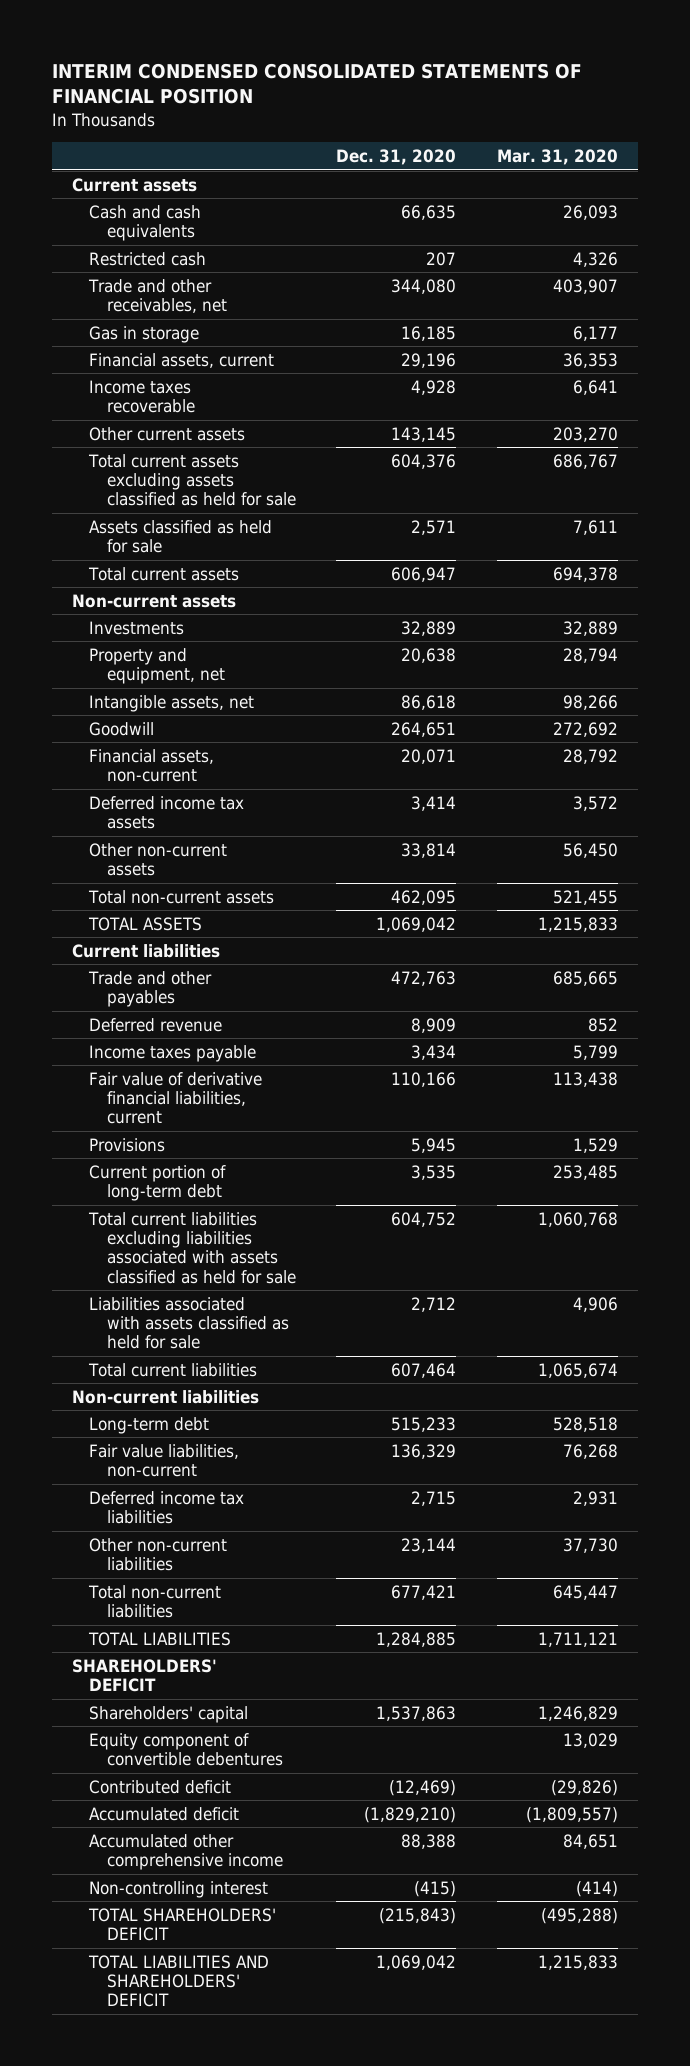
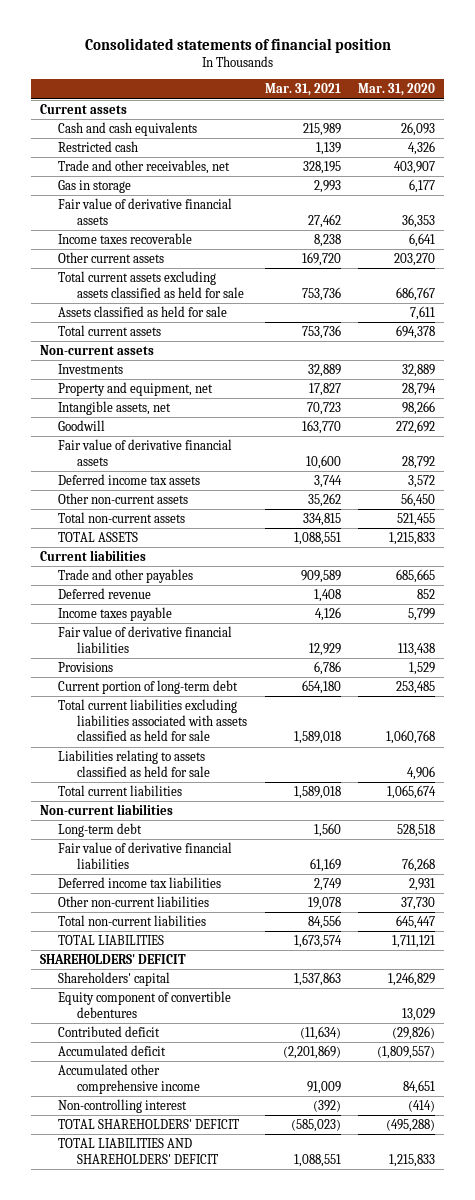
[51,62,582,105] INTERIM CONDENSED CONSOLIDATED STATEMENTS OF FINANCIAL POSITION -> [84,38,391,54] Consolidated statements of financial position
[336,149,457,166] Dec. 31, 2020 -> none
none -> [264,83,341,97] Mar. 31, 2021
[89,352,275,368] Financial assets, current -> [58,197,233,225] Fair value of derivative financial assets
[89,748,215,783] Financial assets, non-current -> [58,438,233,466] Fair value of derivative financial assets
[89,1071,263,1125] Fair value of derivative financial liabilities, current -> [58,625,233,653] Fair value of derivative financial liabilities
[89,1296,289,1350] Liabilities associated with assets classified as held for sale -> [58,749,210,777] Liabilities relating to assets classified as held for sale
[89,1443,240,1478] Fair value liabilities, non-current -> [58,841,233,869] Fair value of derivative financial liabilities

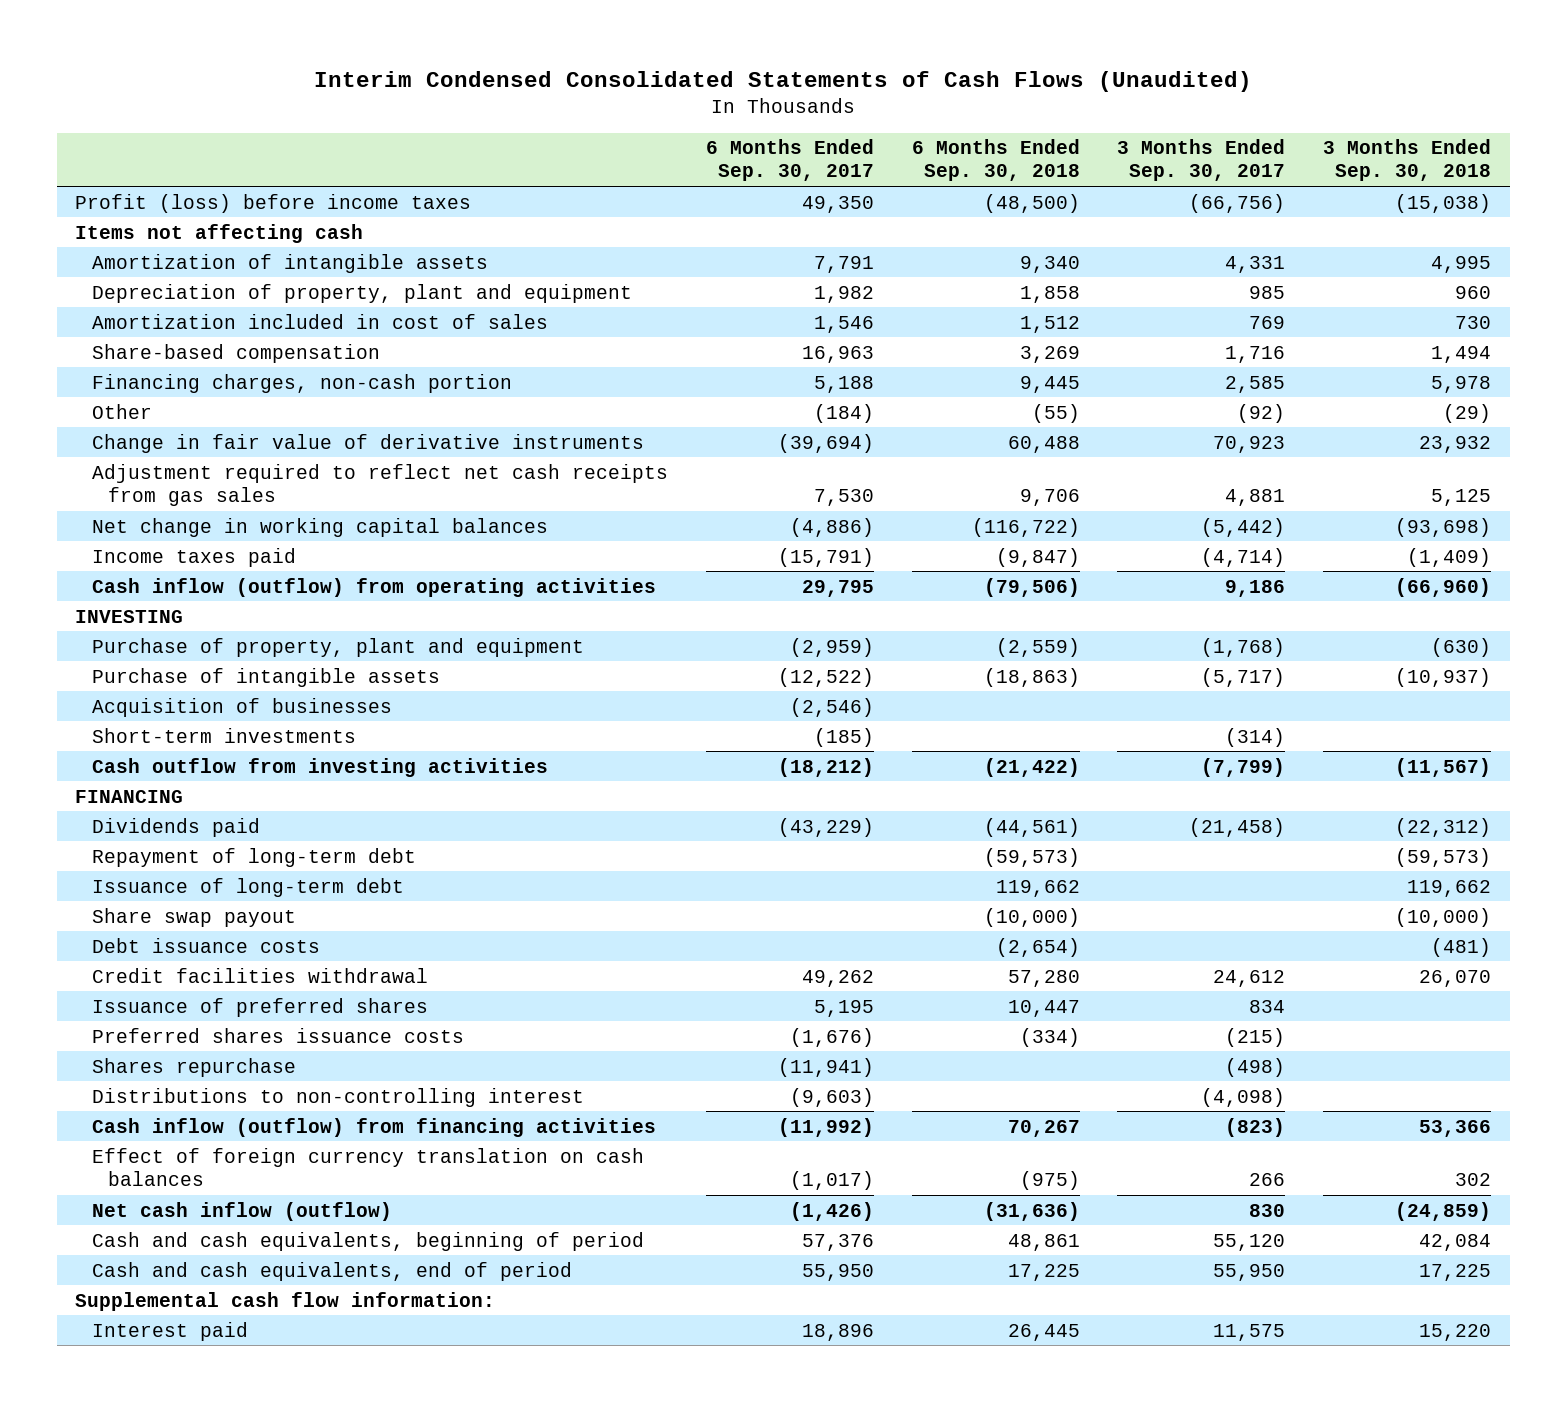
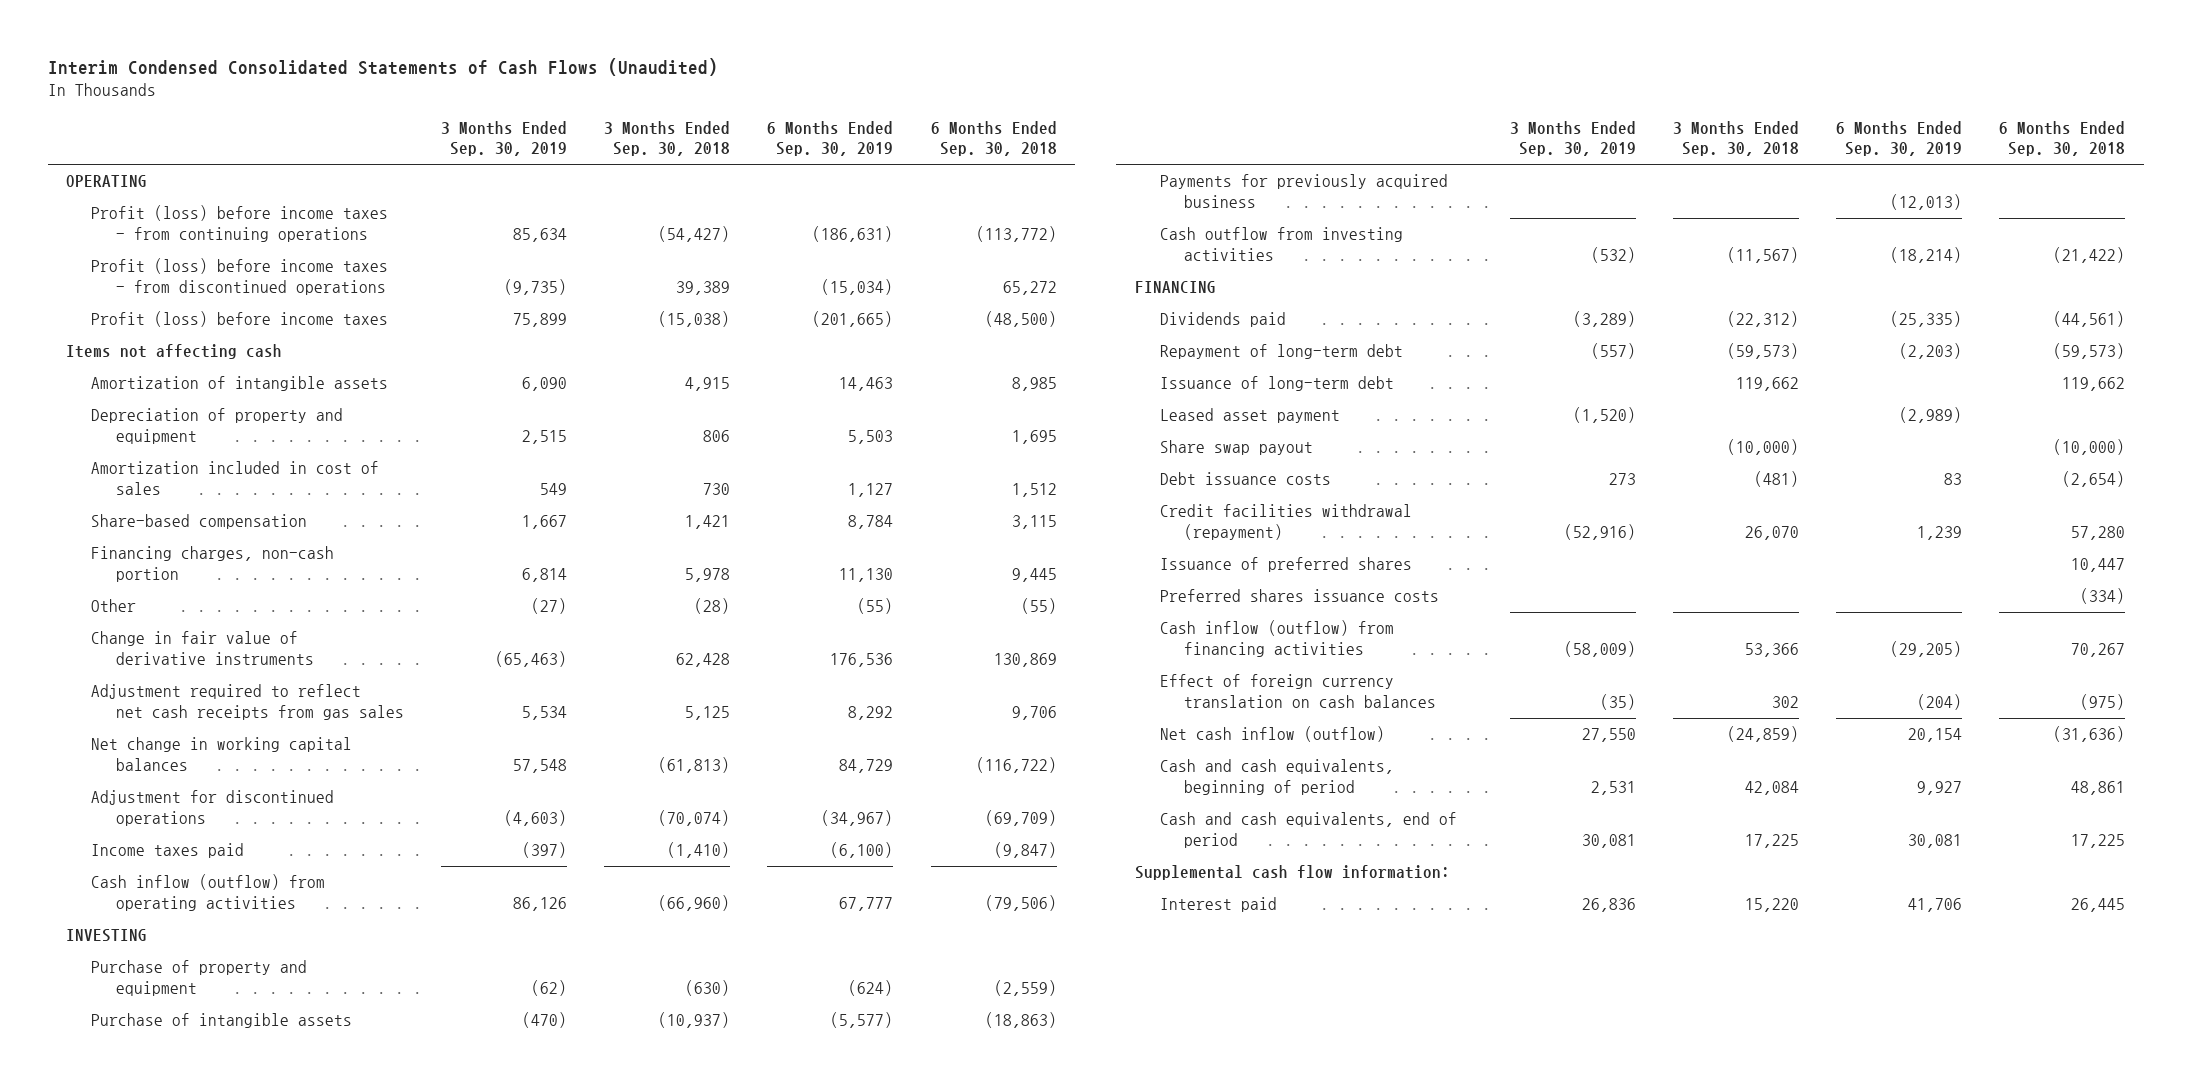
[705,139,874,182] 6 Months Ended Sep. 30, 2017 -> none
[1117,139,1286,182] 3 Months Ended Sep. 30, 2017 -> none
none -> [440,121,567,157] 3 Months Ended Sep. 30, 2019
none -> [767,121,894,157] 6 Months Ended Sep. 30, 2019
none -> [66,175,148,188] OPERATING
none -> [90,205,388,242] Profit (loss) before income taxes - from continuing operations
none -> [90,258,388,295] Profit (loss) before income taxes - from discontinued operations
[1019,255,1080,273] 9,340 -> [1011,377,1057,392] 8,985
[1431,255,1492,273] 4,995 -> [685,377,731,392] 4,915
[91,283,632,303] Depreciation of property, plant and equipment -> [90,408,343,444] Depreciation of property and equipment
[1019,285,1080,303] 1,858 -> [1011,429,1057,444] 1,695
[1455,285,1492,299] 960 -> [703,429,731,442] 806
[1019,345,1080,363] 3,269 -> [1011,515,1057,530] 3,115
[1431,345,1492,363] 1,494 -> [685,515,731,530] 1,421
[1443,403,1492,423] (29) -> [694,598,731,615] (28)
[1007,435,1080,453] 60,488 -> [993,652,1057,667] 130,869
[1419,435,1492,453] 23,932 -> [676,652,731,667] 62,428
[1395,517,1492,537] (93,698) -> [658,756,731,773] (61,813)
none -> [90,790,334,826] Adjustment for discontinued operations
[1407,547,1492,567] (1,409) -> [667,842,731,859] (1,410)
[91,637,584,657] Purchase of property, plant and equipment -> [90,960,307,996] Purchase of property and equipment
[91,727,356,743] Short-term investments -> none
[91,697,392,717] Acquisition of businesses -> [1159,174,1448,208] Payments for previously acquired business
none -> [1159,408,1340,424] Leased asset payment
[91,967,428,983] Credit facilities withdrawal -> [1159,504,1412,540] Credit facilities withdrawal (repayment)
[91,1057,296,1077] Shares repurchase -> none
[91,1087,584,1107] Distributions to non-controlling interest -> none

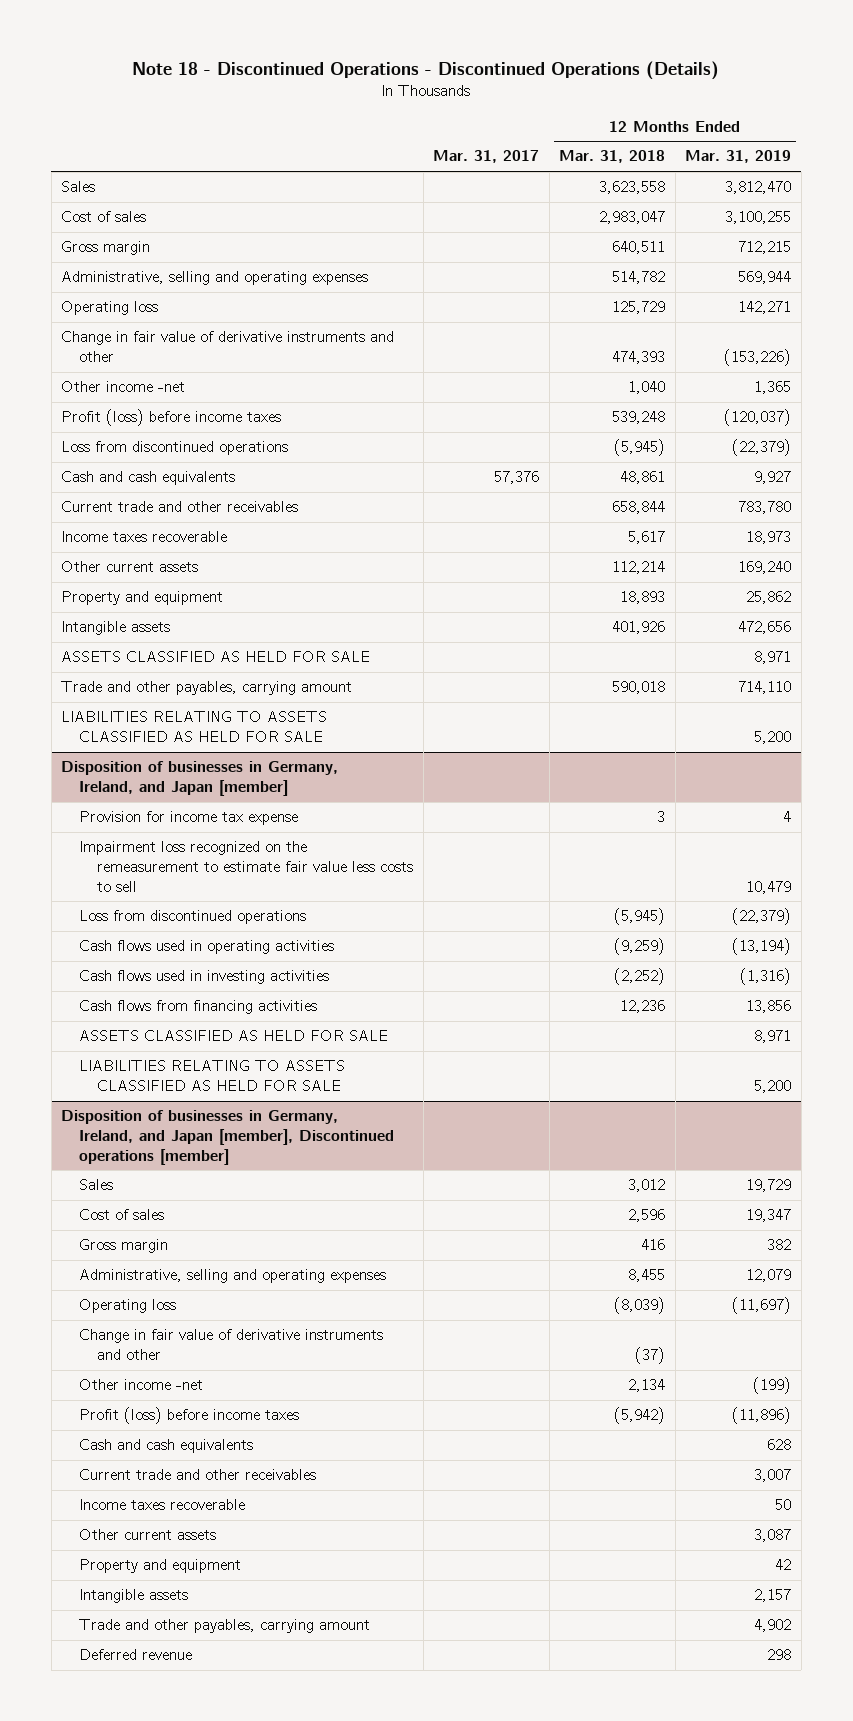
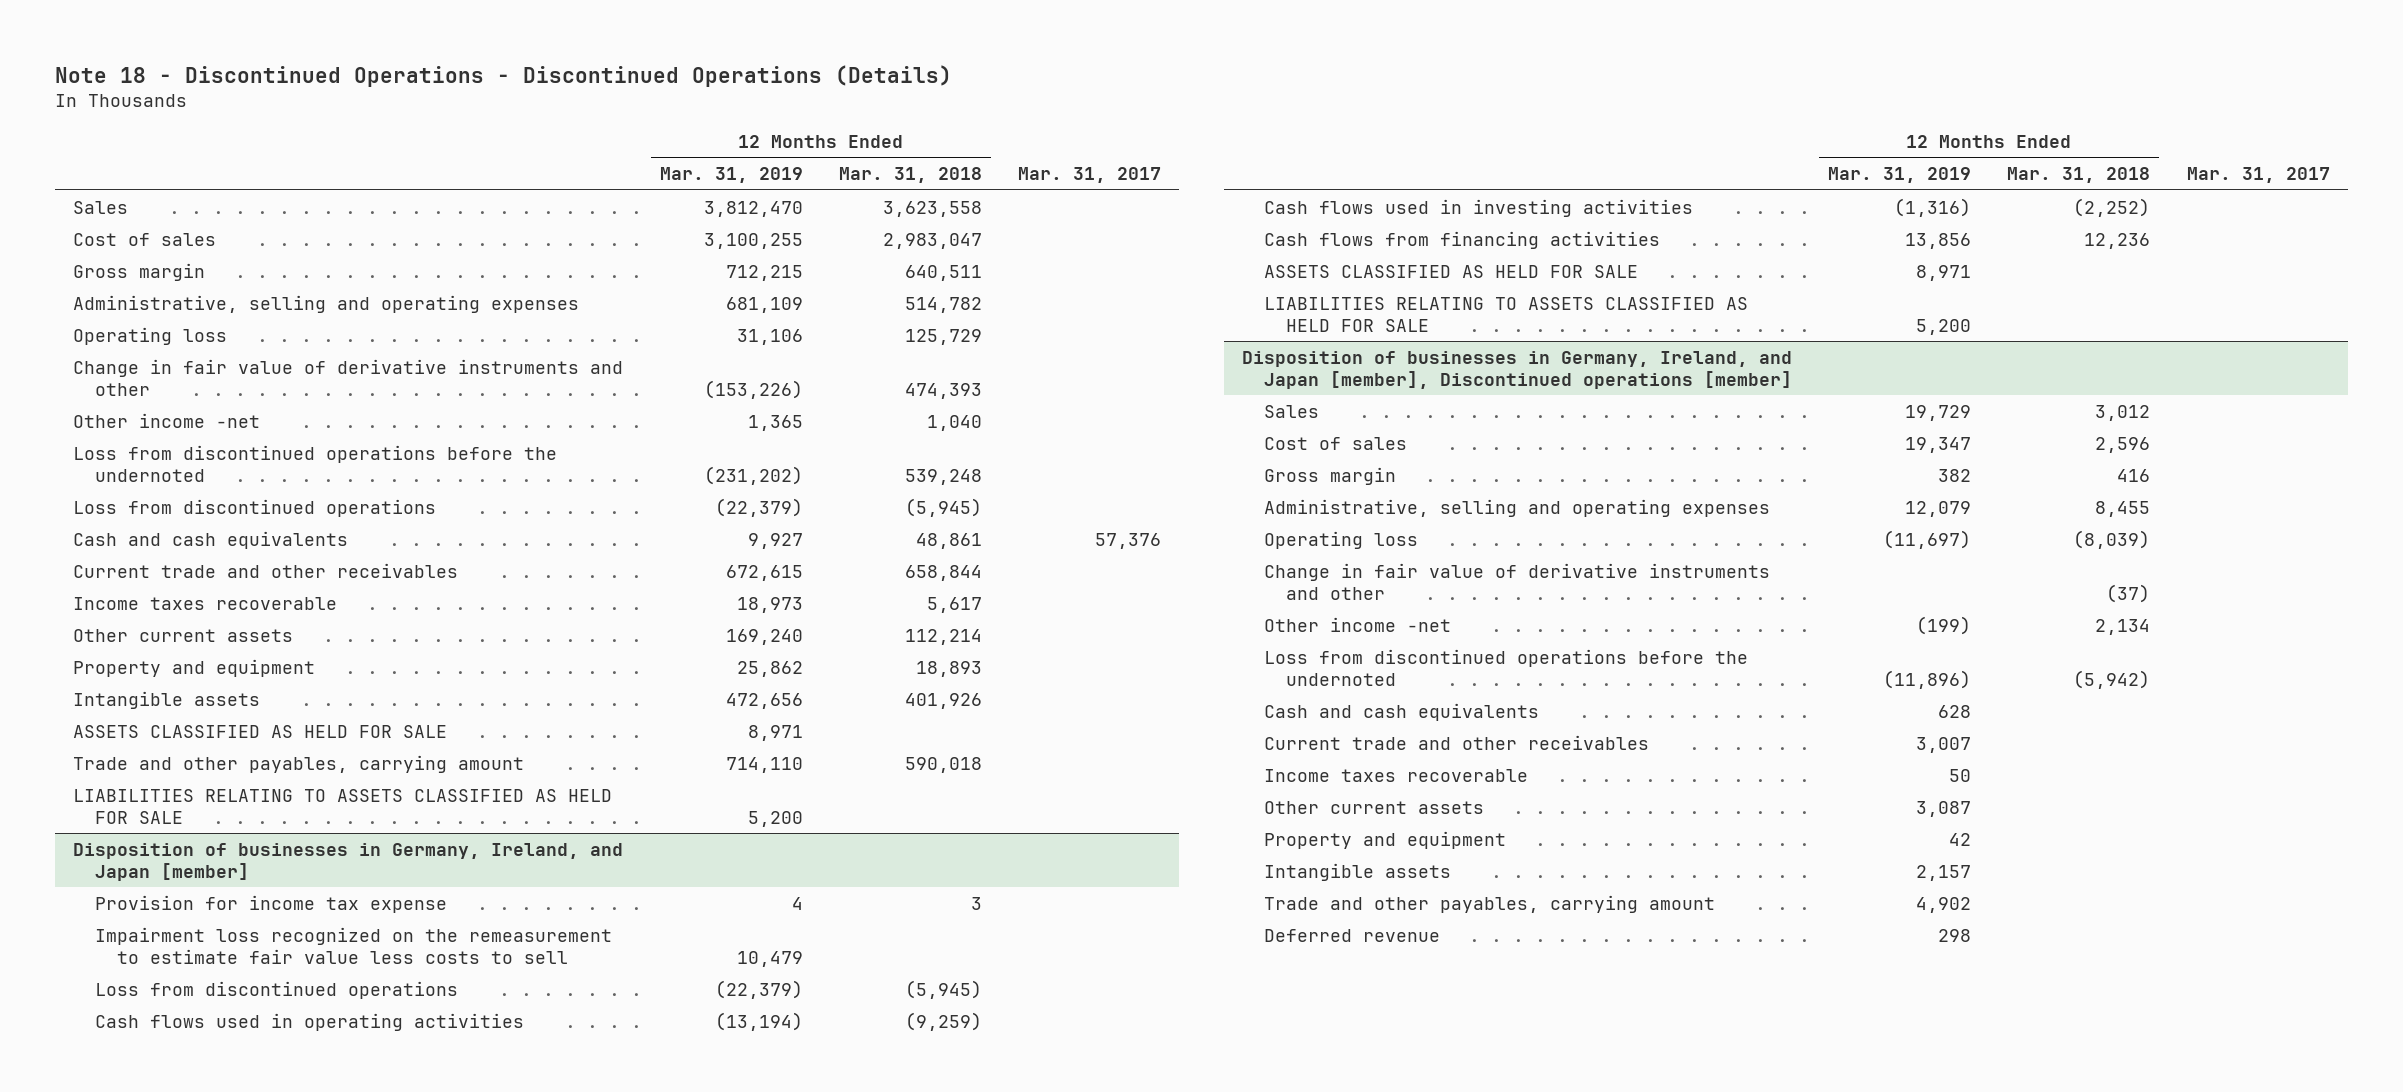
[738,271,792,285] 569,944 -> [725,296,803,313] 681,109
[738,301,792,315] 142,271 -> [736,328,803,345] 31,106
[61,409,282,427] Profit (loss) before income taxes -> [73,444,558,482] Loss from discontinued operations before the undernoted
[724,409,792,427] (120,037) -> [703,465,803,485] (231,202)
[738,501,792,515] 783,780 -> [725,564,803,581] 672,615
[79,1407,300,1425] Profit (loss) before income taxes -> [1263,648,1748,686] Loss from discontinued operations before the undernoted

